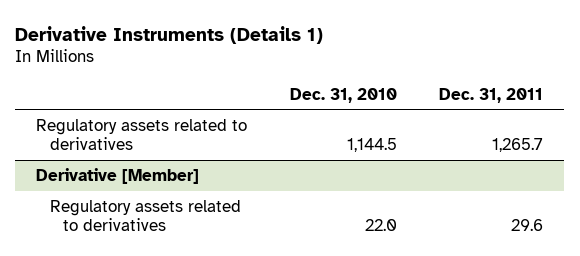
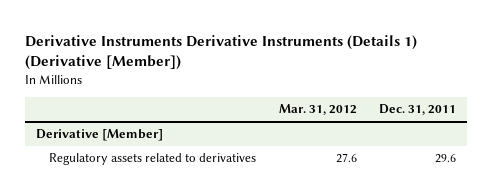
[15,25,324,44] Derivative Instruments (Details 1) -> [25,34,418,71] Derivative Instruments Derivative Instruments (Details 1) (Derivative [Member])
[289,87,397,103] Dec. 31, 2010 -> none
none -> [278,104,357,116] Mar. 31, 2012
[36,118,248,151] Regulatory assets related to derivatives -> none

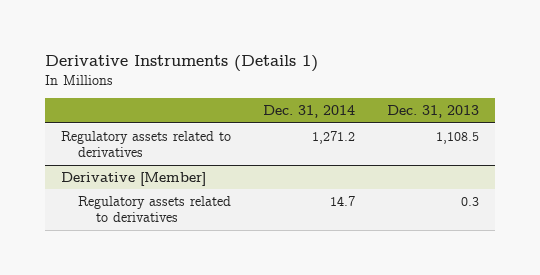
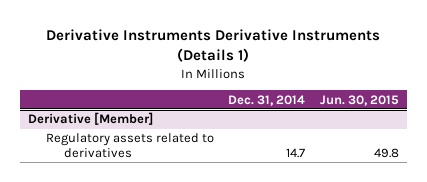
[45,55,319,73] Derivative Instruments (Details 1) -> [46,29,381,63] Derivative Instruments Derivative Instruments (Details 1)
[387,105,480,119] Dec. 31, 2013 -> none
none -> [320,94,400,106] Jun. 30, 2015
[61,130,232,158] Regulatory assets related to derivatives -> none

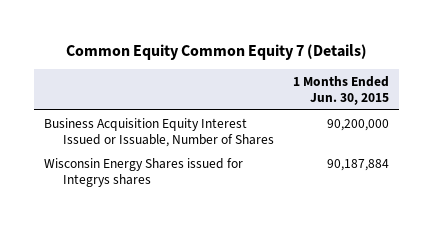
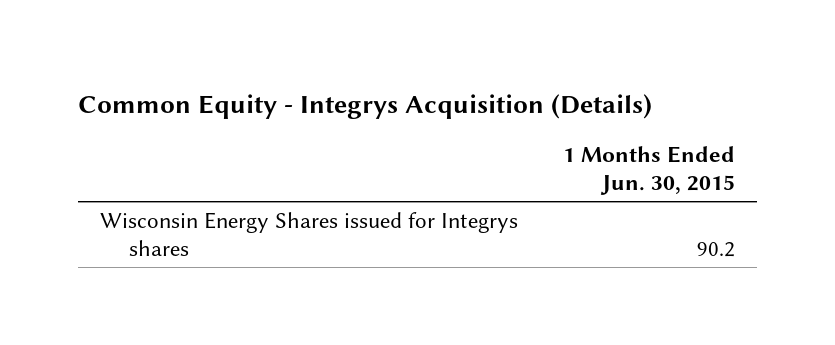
[65,43,367,60] Common Equity Common Equity 7 (Details) -> [77,94,652,120] Common Equity - Integrys Acquisition (Details)
[43,117,274,147] Business Acquisition Equity Interest Issued or Issuable, Number of Shares -> none
[327,158,390,171] 90,187,884 -> [696,242,735,258] 90.2

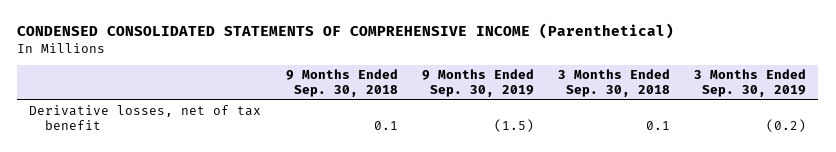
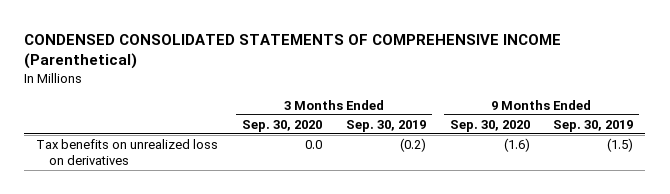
[285,69,398,97] 9 Months Ended Sep. 30, 2018 -> none
[558,69,671,97] 3 Months Ended Sep. 30, 2018 -> none
none -> [242,120,323,133] Sep. 30, 2020
none -> [449,120,530,133] Sep. 30, 2020
[29,105,262,130] Derivative losses, net of tax benefit -> [36,139,219,165] Tax benefits on unrealized loss on derivatives

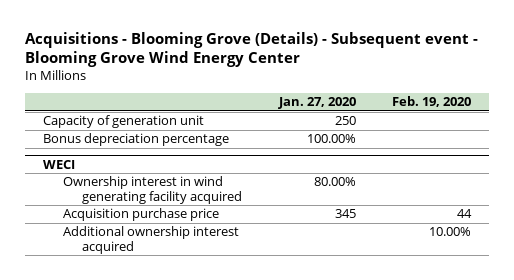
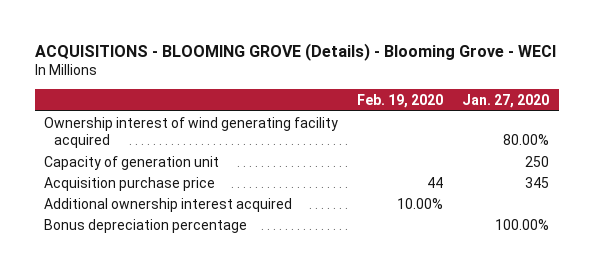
[25,32,479,68] Acquisitions - Blooming Grove (Details) - Subsequent event - Blooming Grove Wind Energy Center -> [34,42,556,61] ACQUISITIONS - BLOOMING GROVE (Details) - Blooming Grove - WECI
none -> [44,116,339,149] Ownership interest of wind generating facility acquired
[43,159,76,169] WECI -> none
[62,176,243,204] Ownership interest in wind generating facility acquired -> none
[43,133,230,147] Bonus depreciation percentage -> [44,218,248,233] Bonus depreciation percentage

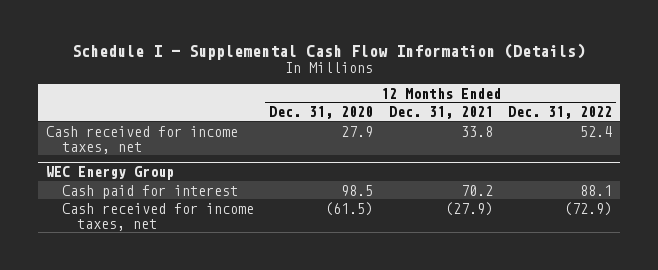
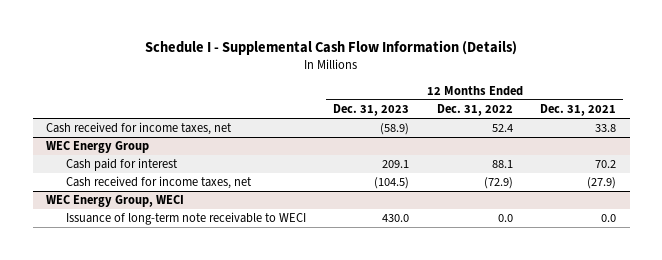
[269,106,374,120] Dec. 31, 2020 -> none
none -> [333,104,410,117] Dec. 31, 2023
none -> [46,195,185,208] WEC Energy Group, WECI
none -> [65,212,306,226] Issuance of long-term note receivable to WECI

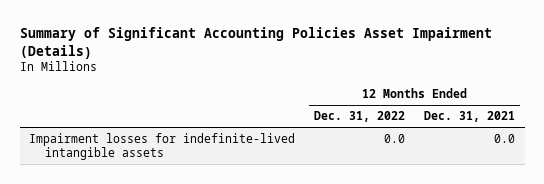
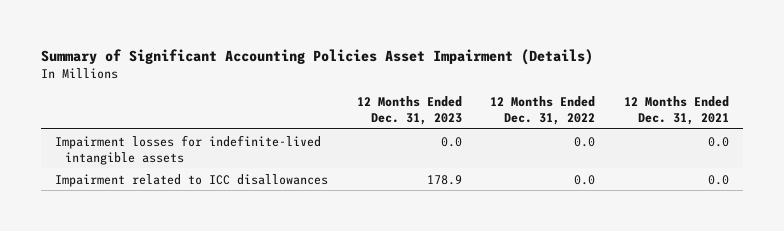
none -> [356,96,462,126] 12 Months Ended Dec. 31, 2023
none -> [55,173,329,187] Impairment related to ICC disallowances

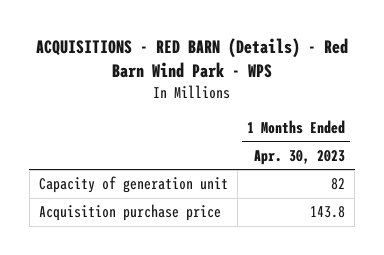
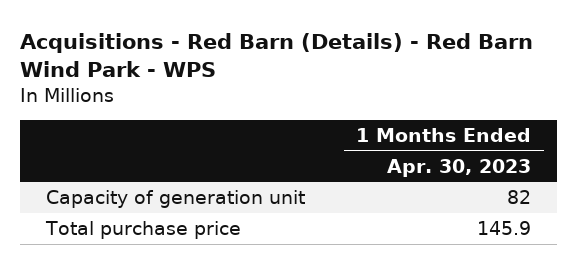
[35,38,348,79] ACQUISITIONS - RED BARN (Details) - Red Barn Wind Park - WPS -> [20,32,534,78] Acquisitions - Red Barn (Details) - Red Barn Wind Park - WPS
[38,204,221,222] Acquisition purchase price -> [45,220,242,239] Total purchase price
[310,206,346,219] 143.8 -> [477,220,532,235] 145.9

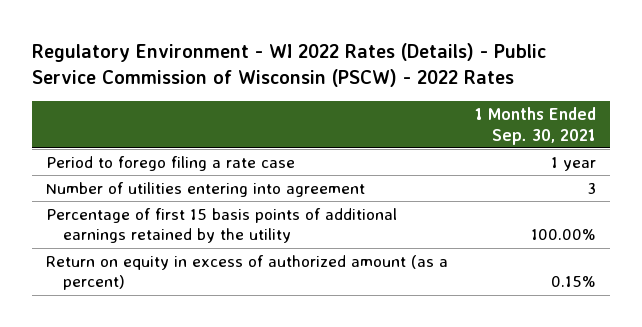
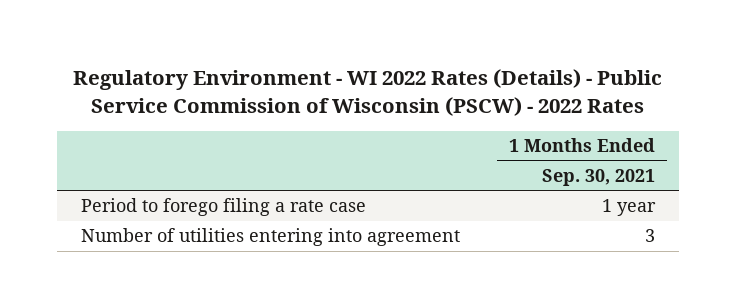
[45,207,397,244] Percentage of first 15 basis points of additional earnings retained by the utility -> none
[45,254,448,291] Return on equity in excess of authorized amount (as a percent) -> none

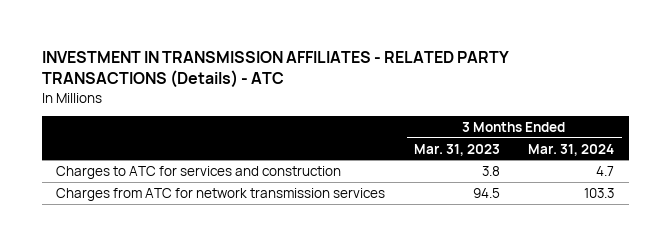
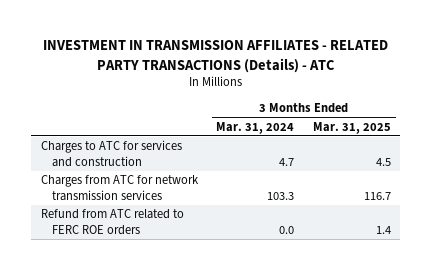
[413,143,500,156] Mar. 31, 2023 -> none
none -> [312,121,391,134] Mar. 31, 2025
none -> [40,209,184,235] Refund from ATC related to FERC ROE orders

